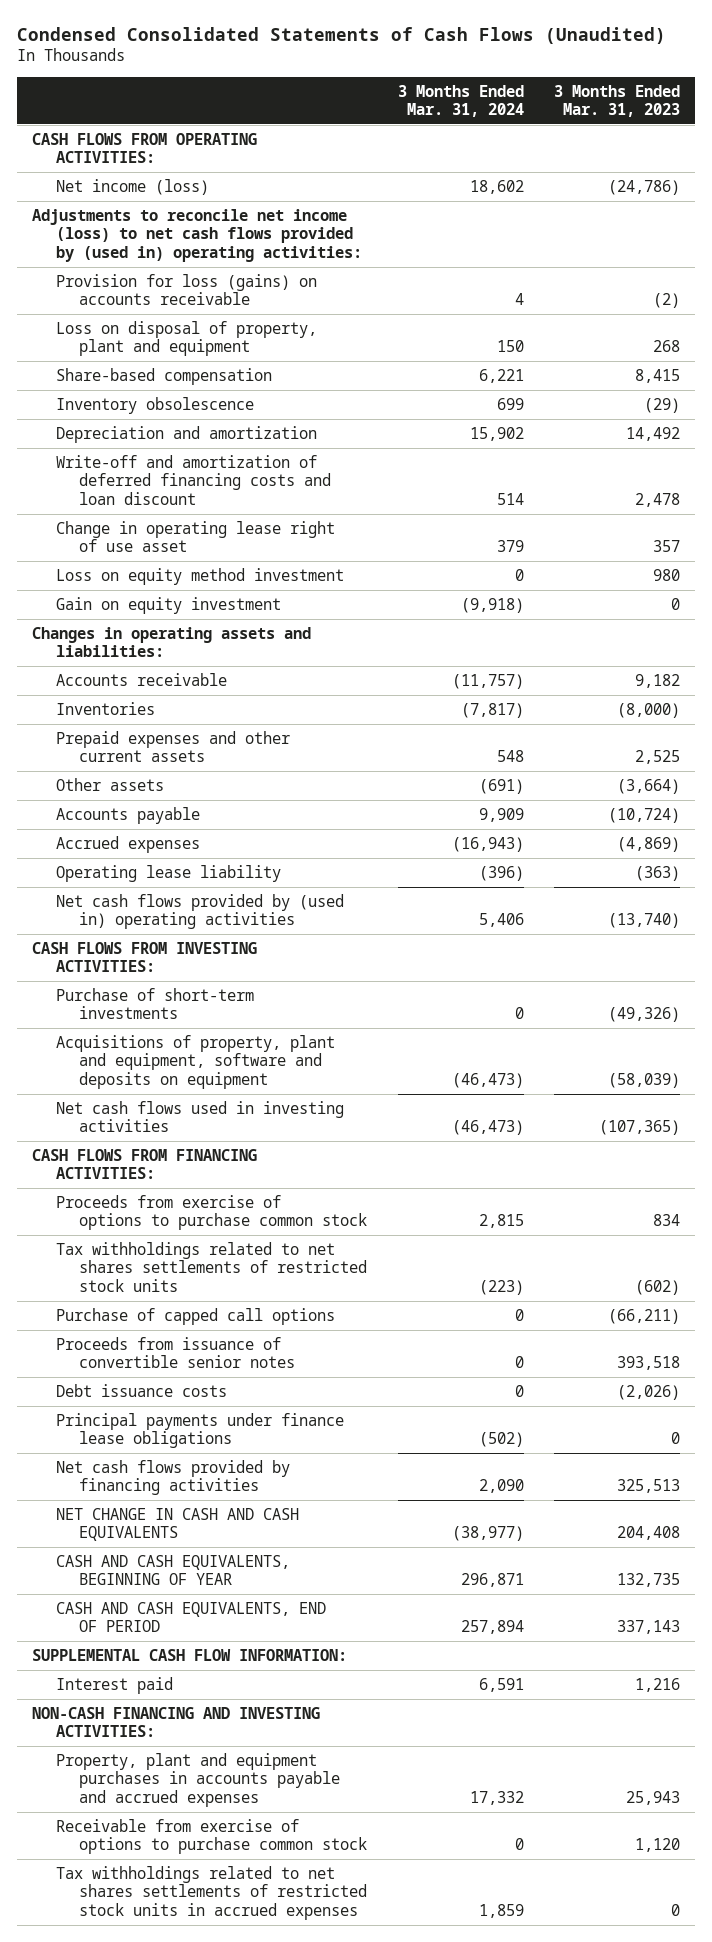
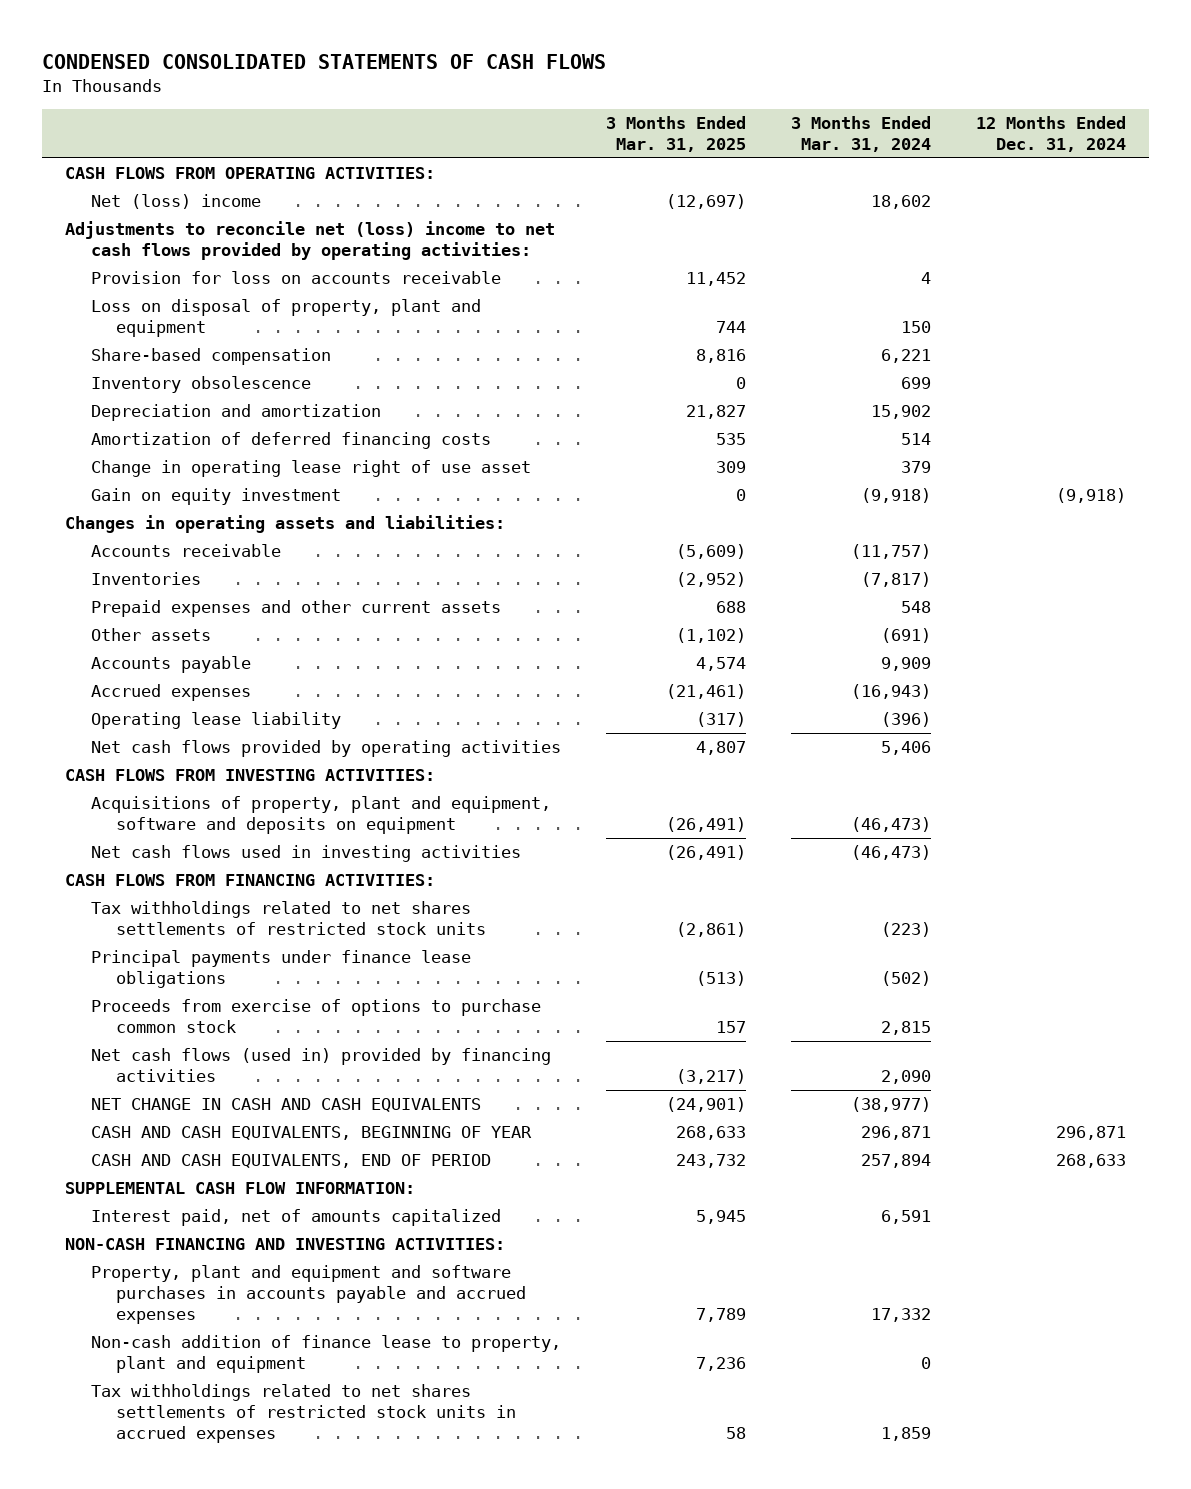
[16,26,666,44] Condensed Consolidated Statements of Cash Flows (Unaudited) -> [42,53,607,69] CONDENSED CONSOLIDATED STATEMENTS OF CASH FLOWS
[553,84,680,118] 3 Months Ended Mar. 31, 2023 -> none
none -> [605,115,746,152] 3 Months Ended Mar. 31, 2025
none -> [976,115,1127,152] 12 Months Ended Dec. 31, 2024
[55,178,209,195] Net income (loss) -> [90,194,261,210] Net (loss) income
[32,208,362,262] Adjustments to reconcile net income (loss) to net cash flows provided by (used in) operating activities: -> [64,221,555,261] Adjustments to reconcile net (loss) income to net cash flows provided by operating activities:
[55,273,317,306] Provision for loss (gains) on accounts receivable -> [90,271,501,285] Provision for loss on accounts receivable
[55,454,332,505] Write-off and amortization of deferred financing costs and loan discount -> [90,432,491,450] Amortization of deferred financing costs
[55,567,344,585] Loss on equity method investment -> none
[55,893,344,930] Net cash flows provided by (used in) operating activities -> [90,740,561,758] Net cash flows provided by operating activities
[55,987,254,1020] Purchase of short-term investments -> none
[55,1307,335,1325] Purchase of capped call options -> none
[55,1336,296,1369] Proceeds from issuance of convertible senior notes -> none
[55,1383,227,1397] Debt issuance costs -> none
[55,1194,368,1231] Proceeds from exercise of options to purchase common stock -> [90,999,541,1034] Proceeds from exercise of options to purchase common stock
[55,1459,290,1496] Net cash flows provided by financing activities -> [90,1048,551,1083] Net cash flows (used in) provided by financing activities
[55,1676,173,1694] Interest paid -> [90,1209,501,1227] Interest paid, net of amounts capitalized
[55,1818,368,1855] Receivable from exercise of options to purchase common stock -> none
[55,1752,341,1807] Property, plant and equipment purchases in accounts payable and accrued expenses -> [90,1265,527,1325] Property, plant and equipment and software purchases in accounts payable and accrued expenses
none -> [90,1335,561,1374] Non-cash addition of finance lease to property, plant and equipment

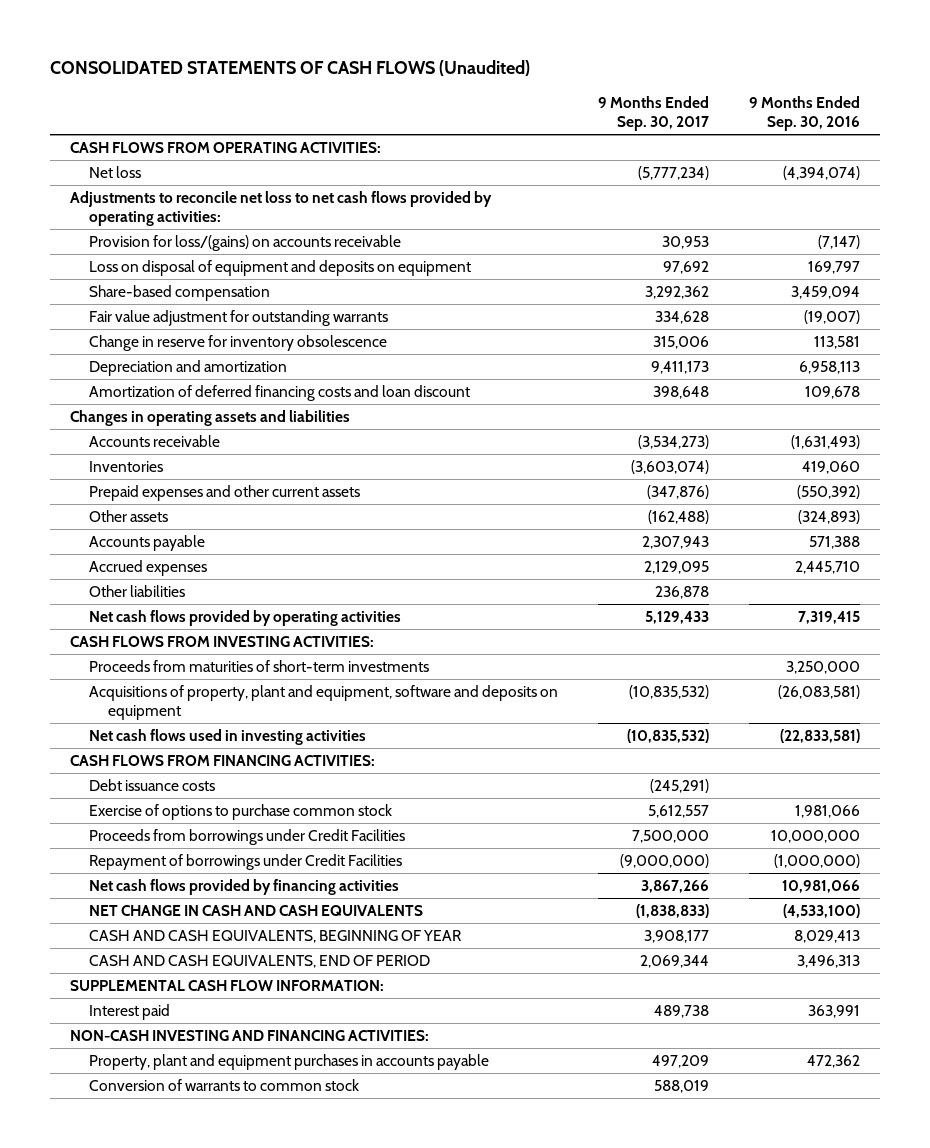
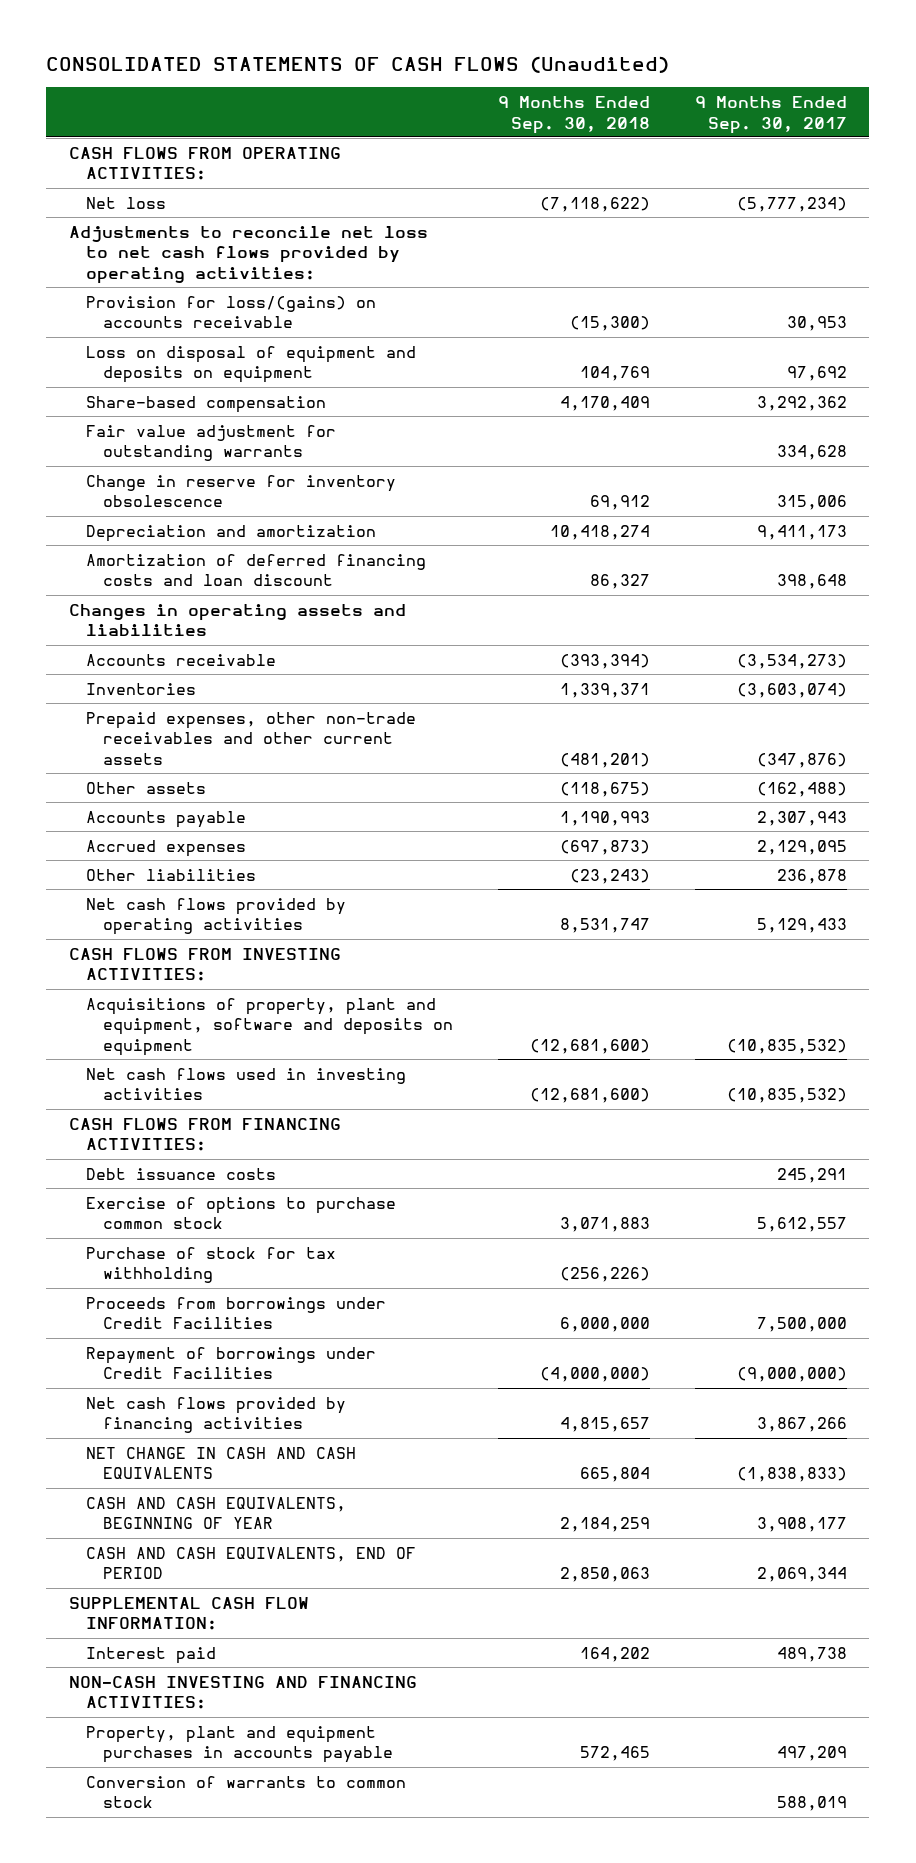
[748,95,860,132] 9 Months Ended Sep. 30, 2016 -> none
none -> [497,95,650,134] 9 Months Ended Sep. 30, 2018
[88,484,360,501] Prepaid expenses and other current assets -> [85,711,416,765] Prepaid expenses, other non-trade receivables and other current assets
[88,659,429,672] Proceeds from maturities of short-term investments -> none
[649,778,709,793] (245,291) -> [776,1167,847,1183] 245,291
none -> [85,1246,336,1284] Purchase of stock for tax withholding

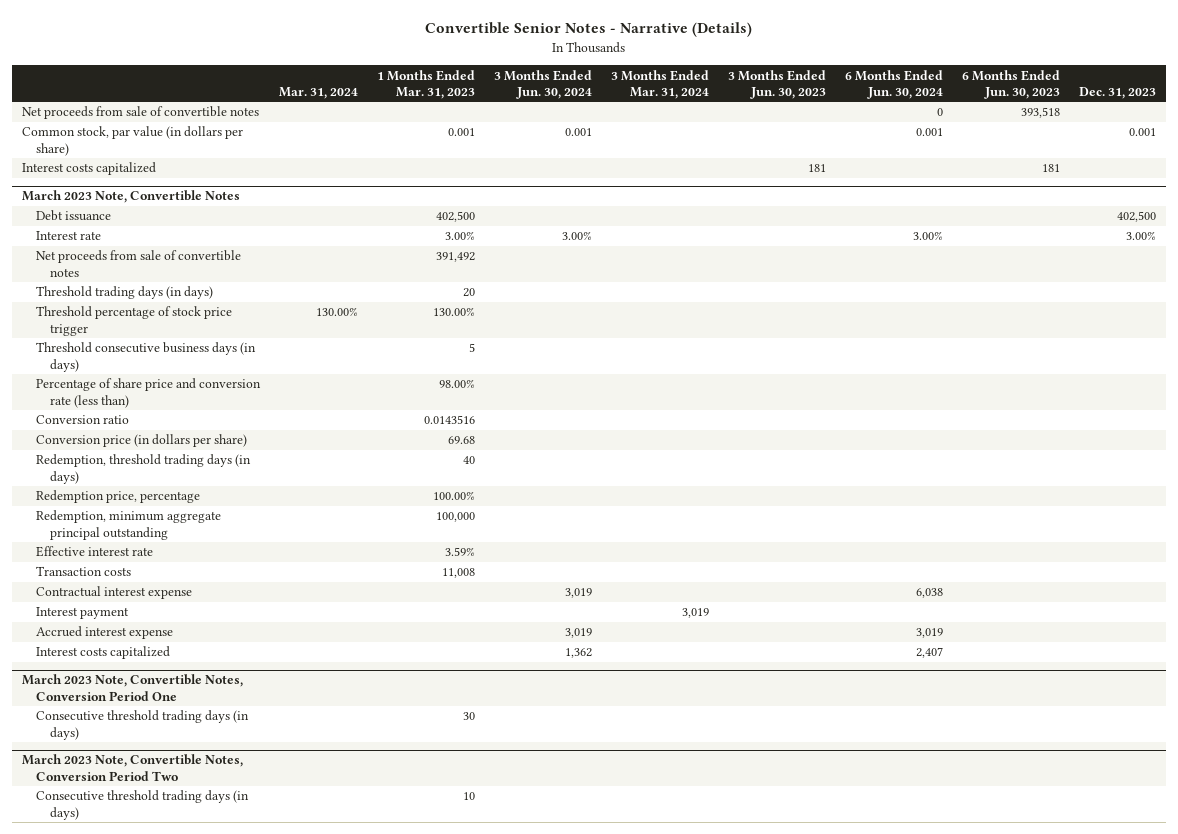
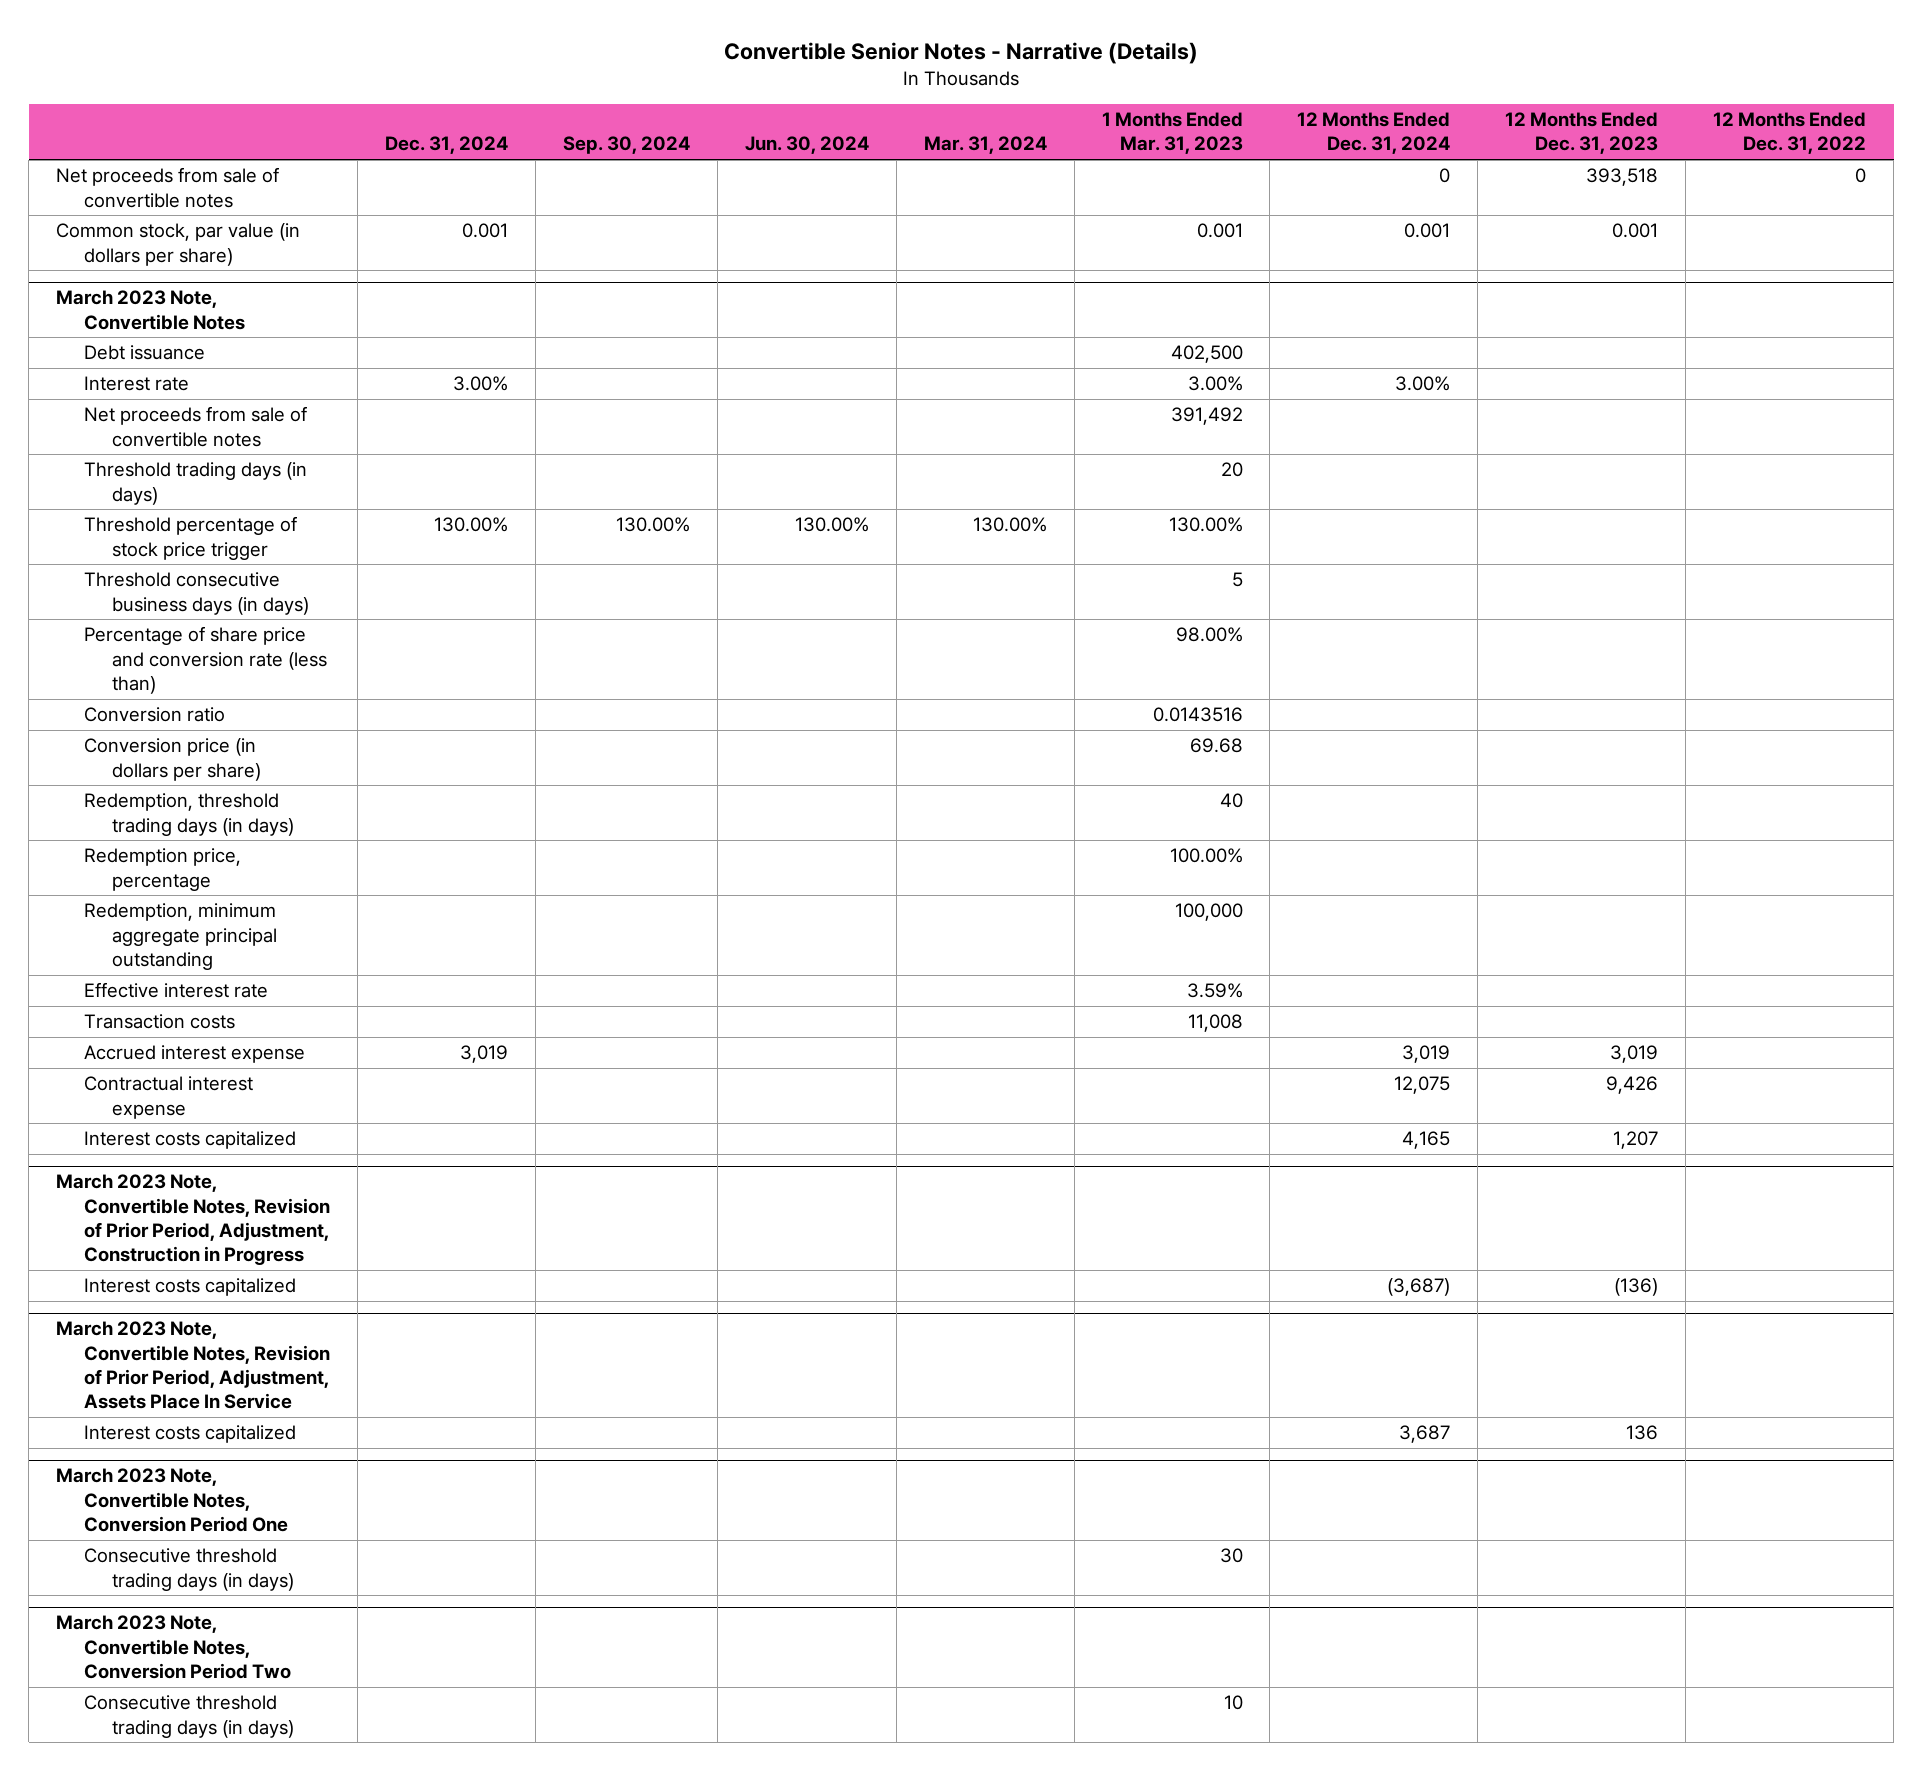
[494,69,593,99] 3 Months Ended Jun. 30, 2024 -> none
[611,69,710,99] 3 Months Ended Mar. 31, 2024 -> none
[728,69,827,99] 3 Months Ended Jun. 30, 2023 -> none
[845,69,944,99] 6 Months Ended Jun. 30, 2024 -> none
[962,69,1061,99] 6 Months Ended Jun. 30, 2023 -> none
[1079,86,1157,99] Dec. 31, 2023 -> none
none -> [384,136,508,155] Dec. 31, 2024
none -> [562,136,690,155] Sep. 30, 2024
none -> [744,136,869,155] Jun. 30, 2024
none -> [1297,112,1451,155] 12 Months Ended Dec. 31, 2024
none -> [1505,112,1659,155] 12 Months Ended Dec. 31, 2023
none -> [1713,112,1867,155] 12 Months Ended Dec. 31, 2022
[21,162,156,176] Interest costs capitalized -> none
[36,607,130,620] Interest payment -> none
[36,586,193,600] Contractual interest expense -> [83,1076,253,1119] Contractual interest expense
none -> [56,1174,330,1266] March 2023 Note, Convertible Notes, Revision of Prior Period, Adjustment, Construction in Progress
none -> [83,1278,296,1297] Interest costs capitalized
none -> [56,1321,330,1410] March 2023 Note, Convertible Notes, Revision of Prior Period, Adjustment, Assets Place In Service
none -> [83,1425,296,1444] Interest costs capitalized

